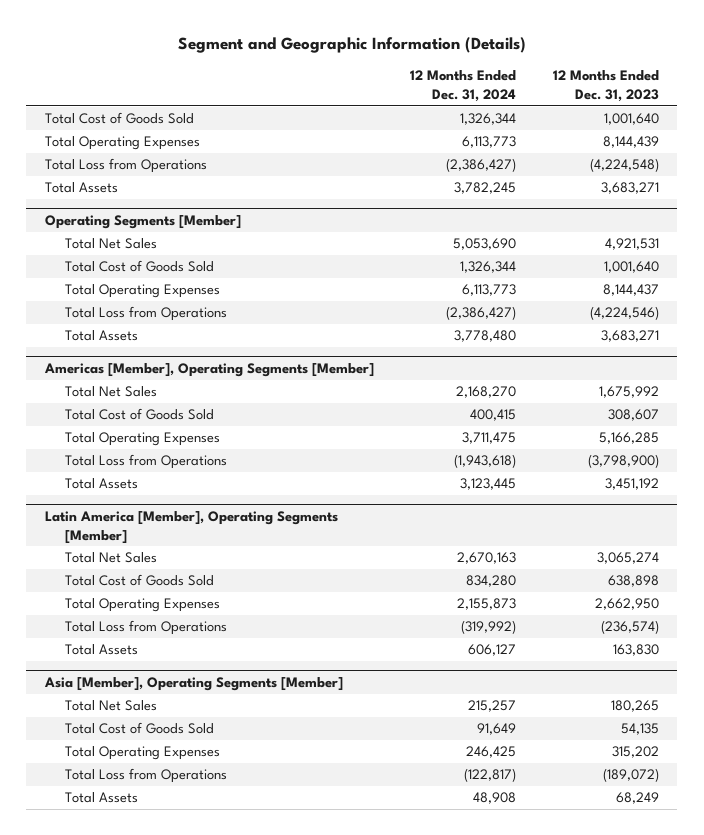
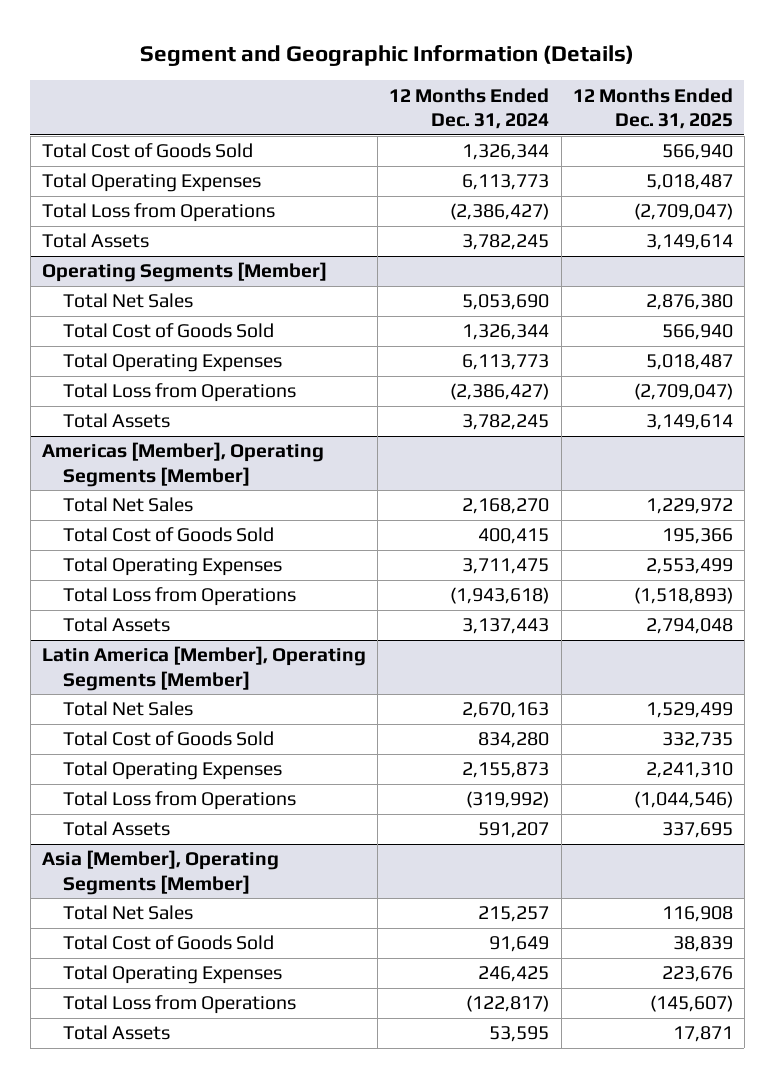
[553,70,660,102] 12 Months Ended Dec. 31, 2023 -> none
none -> [572,87,733,130] 12 Months Ended Dec. 31, 2025
[454,330,517,343] 3,778,480 -> [462,414,550,431] 3,782,245
[460,478,517,491] 3,123,445 -> [462,618,550,635] 3,137,443
[468,644,517,657] 606,127 -> [478,822,550,839] 591,207
[473,792,517,805] 48,908 -> [489,1026,550,1043] 53,595

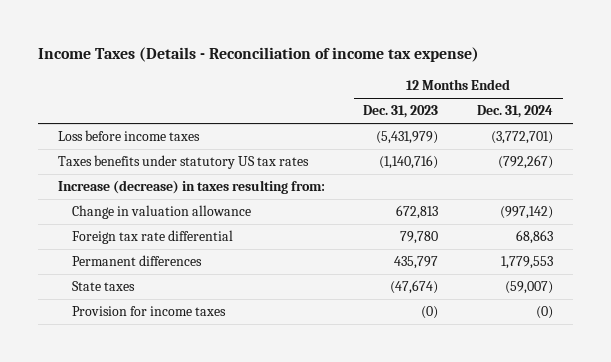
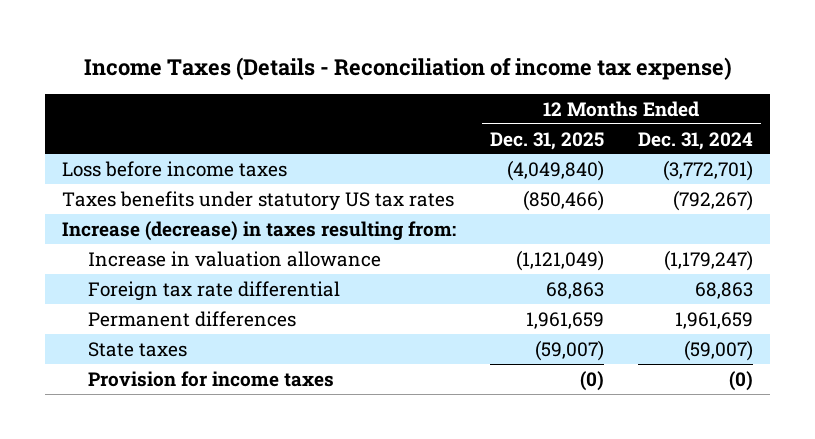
[363,105,439,119] Dec. 31, 2023 -> none
none -> [490,131,605,150] Dec. 31, 2025
[72,205,252,220] Change in valuation allowance -> [88,250,382,267] Increase in valuation allowance
[500,206,554,220] (997,142) -> [663,249,753,271] (1,179,247)
[501,256,554,270] 1,779,553 -> [674,311,753,329] 1,961,659

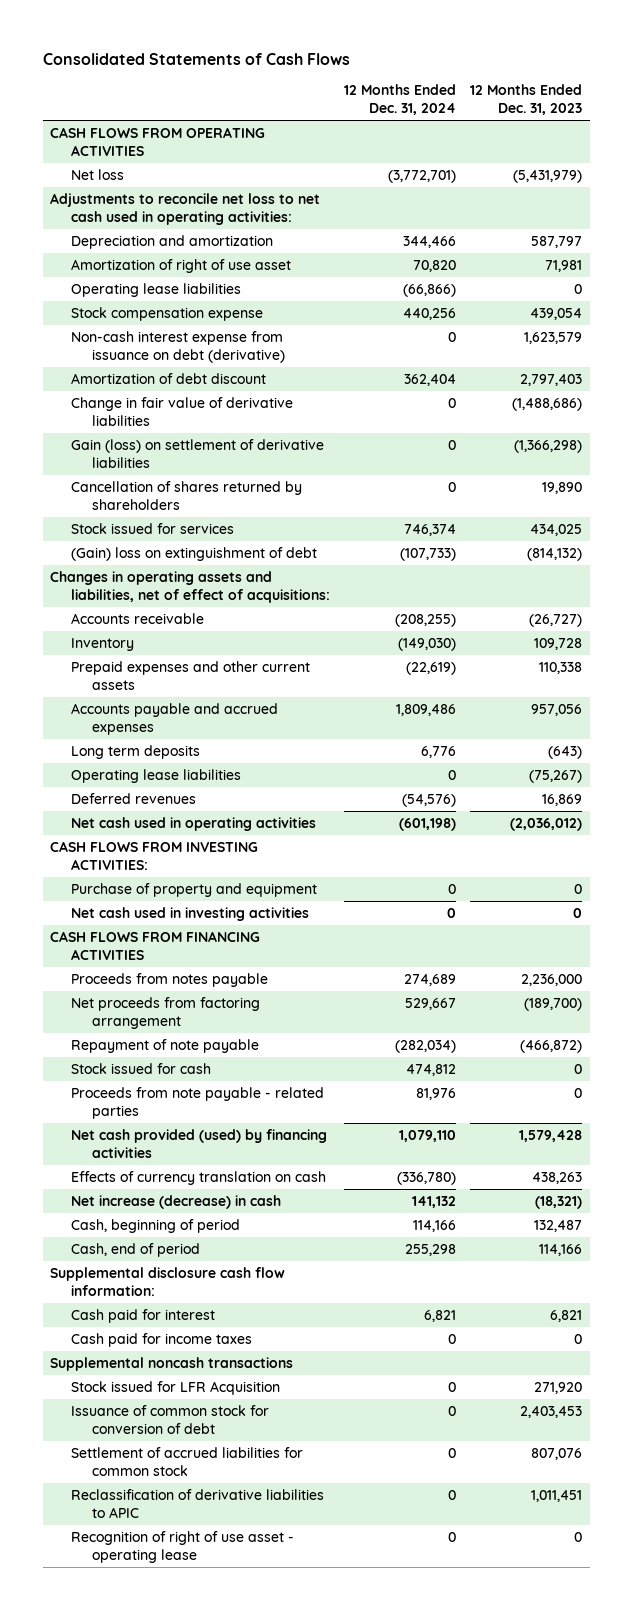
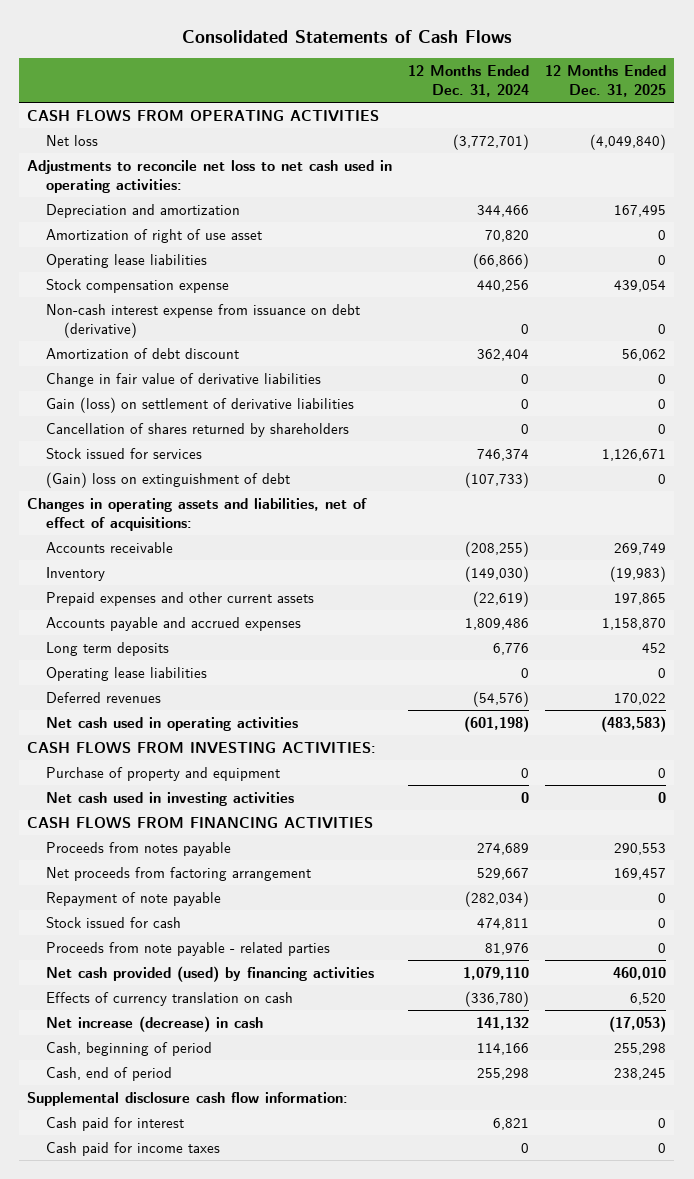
[470,84,583,116] 12 Months Ended Dec. 31, 2023 -> none
none -> [545,64,667,97] 12 Months Ended Dec. 31, 2025
[406,1063,457,1076] 474,812 -> [477,917,530,930] 474,811
[50,1356,294,1371] Supplemental noncash transactions -> none
[70,1380,280,1395] Stock issued for LFR Acquisition -> none
[70,1404,269,1434] Issuance of common stock for conversion of debt -> none
[70,1446,303,1476] Settlement of accrued liabilities for common stock -> none
[70,1488,324,1518] Reclassification of derivative liabilities to APIC -> none
[70,1530,294,1563] Recognition of right of use asset - operating lease -> none

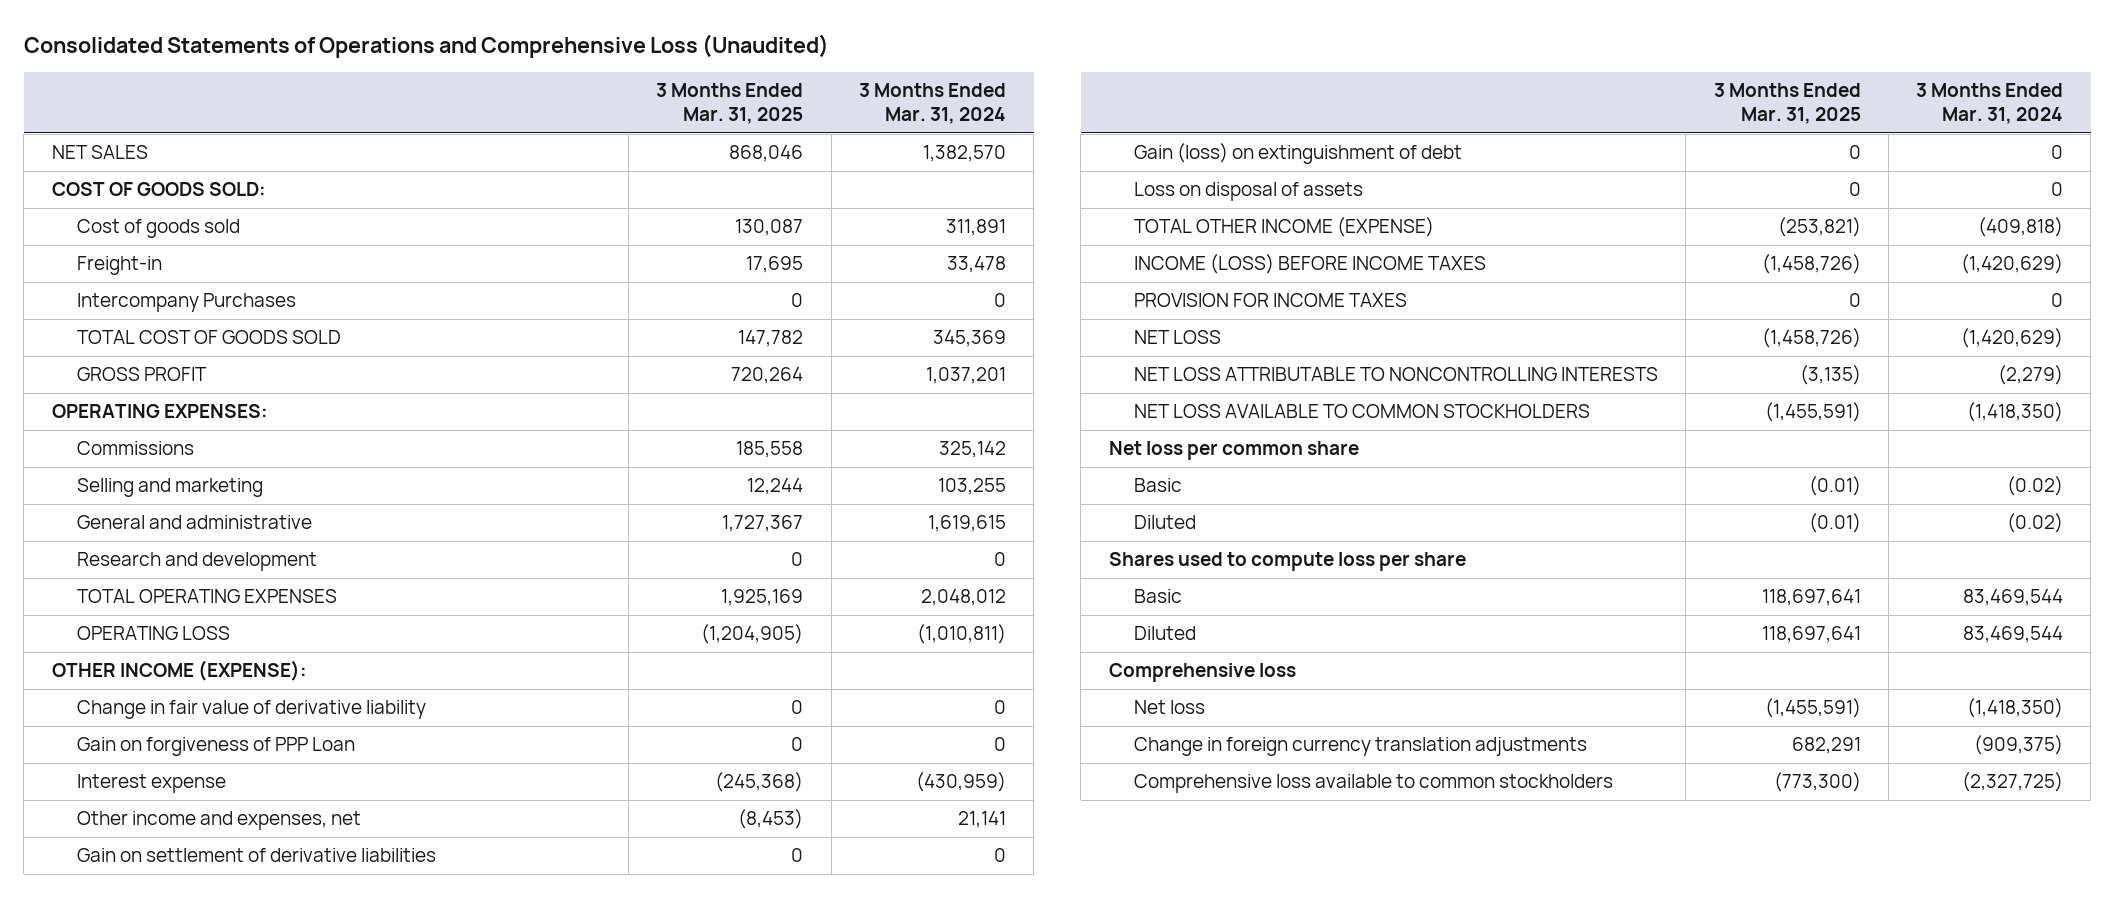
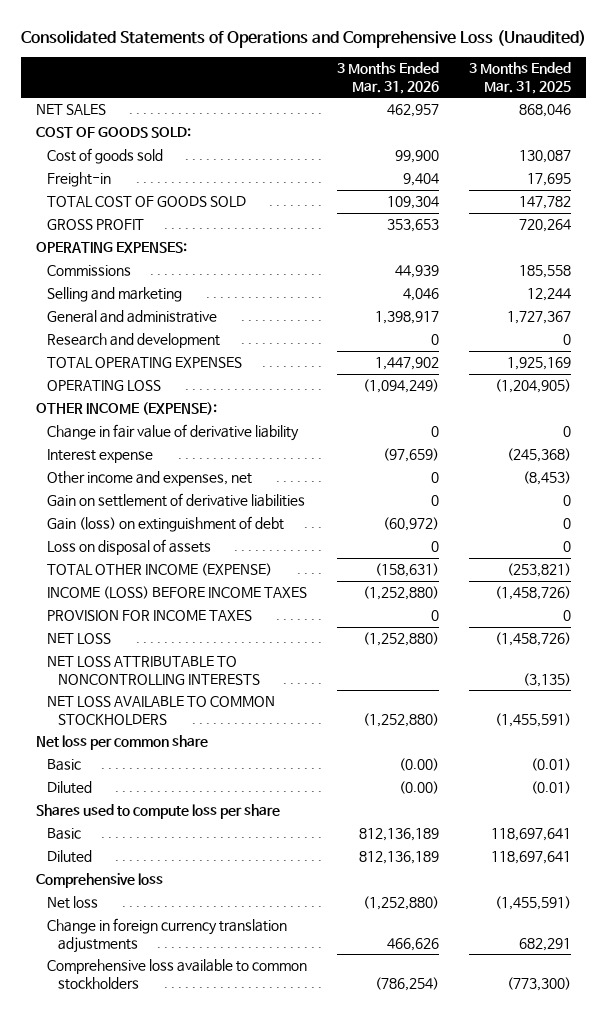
[858,83,1006,125] 3 Months Ended Mar. 31, 2024 -> none
none -> [337,62,440,94] 3 Months Ended Mar. 31, 2026
[77,293,297,313] Intercompany Purchases -> none
[77,737,356,757] Gain on forgiveness of PPP Loan -> none

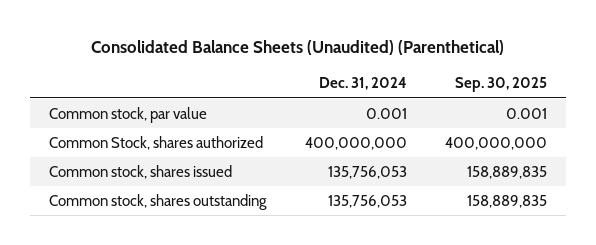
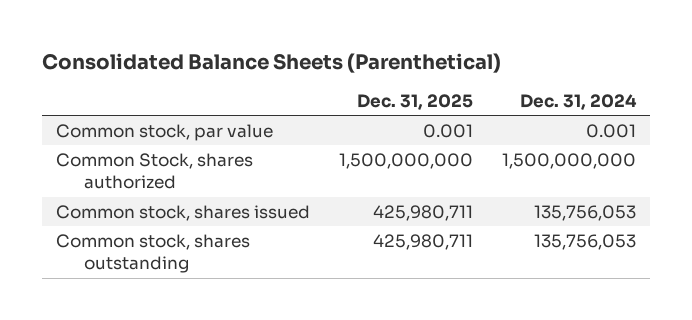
[91,40,505,56] Consolidated Balance Sheets (Unaudited) (Parenthetical) -> [42,52,502,73] Consolidated Balance Sheets (Parenthetical)
[454,77,547,93] Sep. 30, 2025 -> none
none -> [357,93,474,110] Dec. 31, 2025
[304,136,407,150] 400,000,000 -> [501,152,636,169] 1,500,000,000

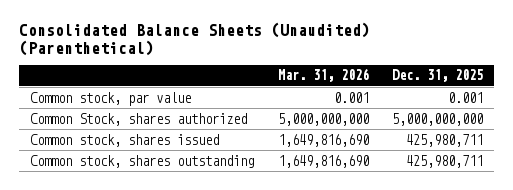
[42,52,502,73] Consolidated Balance Sheets (Parenthetical) -> [18,22,370,56] Consolidated Balance Sheets (Unaudited) (Parenthetical)
[519,93,637,110] Dec. 31, 2024 -> none
none -> [277,68,369,83] Mar. 31, 2026
[339,152,474,169] 1,500,000,000 -> [391,112,483,126] 5,000,000,000

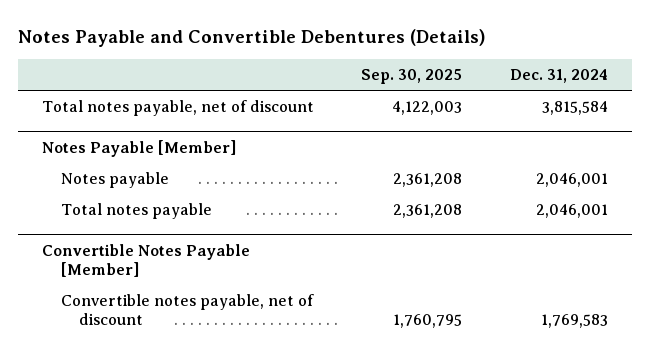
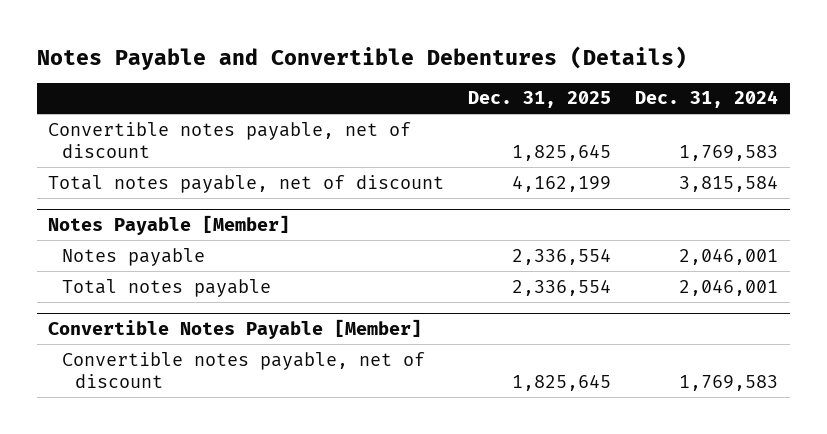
[361,69,463,85] Sep. 30, 2025 -> none
none -> [468,91,612,109] Dec. 31, 2025
none -> [48,121,412,158] Convertible notes payable, net of discount

